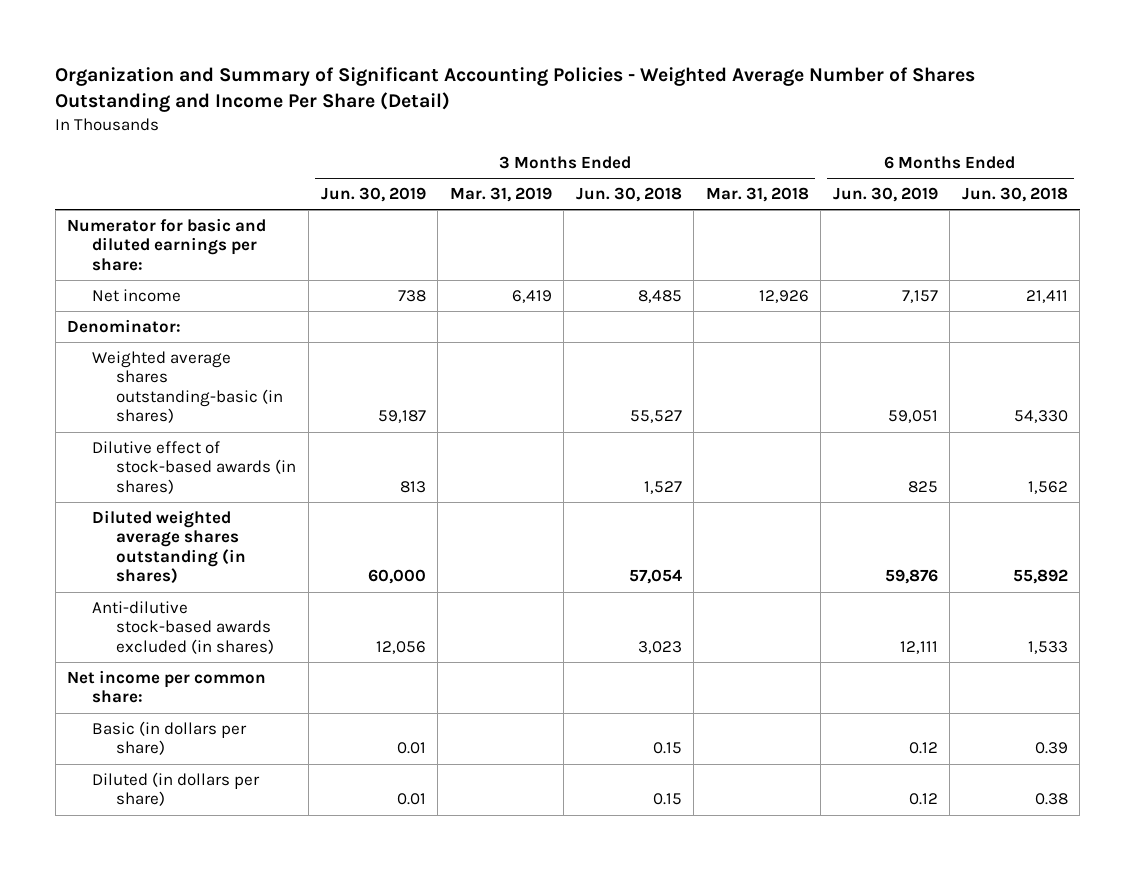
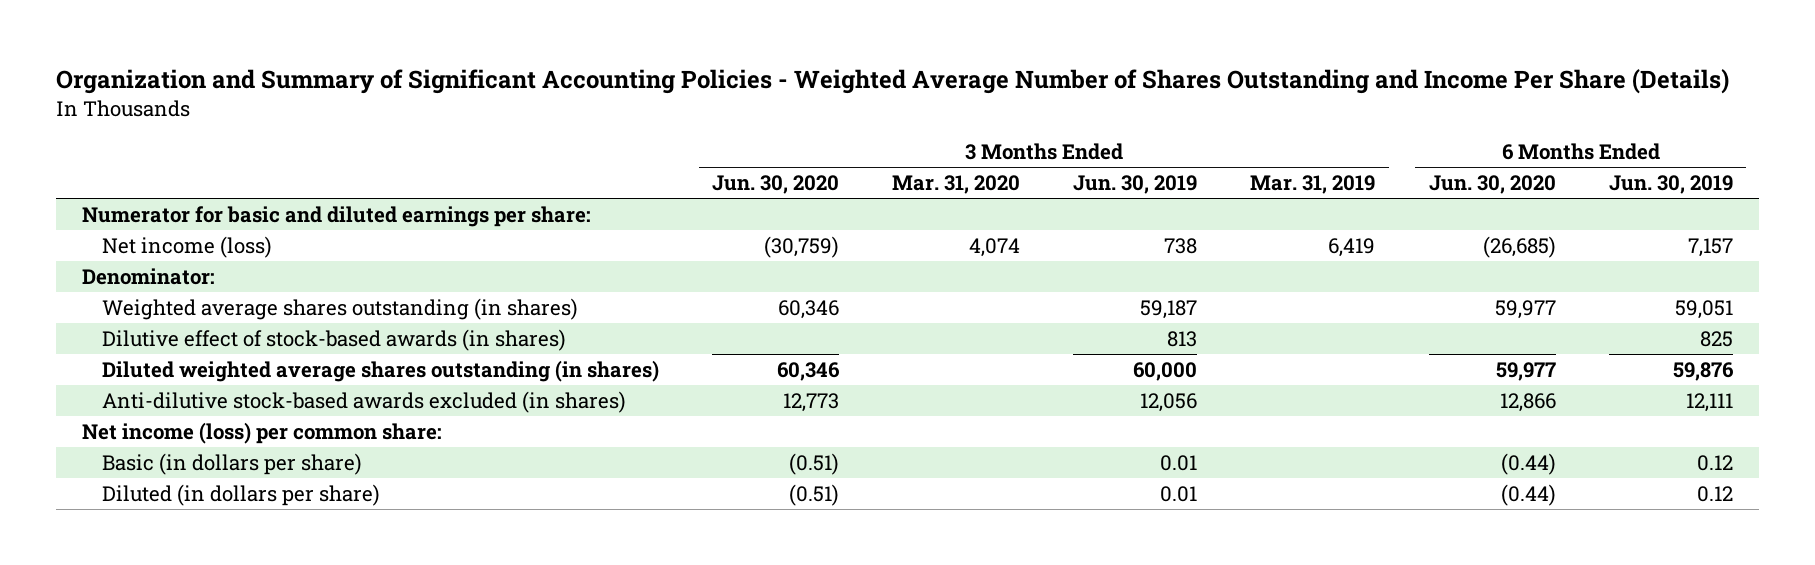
[55,67,976,113] Organization and Summary of Significant Accounting Policies - Weighted Average Number of Shares Outstanding and Income Per Share (Detail) -> [55,69,1729,95] Organization and Summary of Significant Accounting Policies - Weighted Average Number of Shares Outstanding and Income Per Share (Details)
[575,187,682,203] Jun. 30, 2018 -> none
[705,187,809,203] Mar. 31, 2018 -> none
[961,187,1068,203] Jun. 30, 2018 -> none
none -> [712,175,840,195] Jun. 30, 2020
none -> [892,175,1021,195] Mar. 31, 2020
none -> [1428,175,1556,195] Jun. 30, 2020
[91,288,181,302] Net income -> [102,235,273,258] Net income (loss)
[91,350,284,424] Weighted average shares outstanding-basic (in shares) -> [102,297,579,320] Weighted average shares outstanding (in shares)
[67,669,267,704] Net income per common share: -> [82,421,443,444] Net income (loss) per common share:

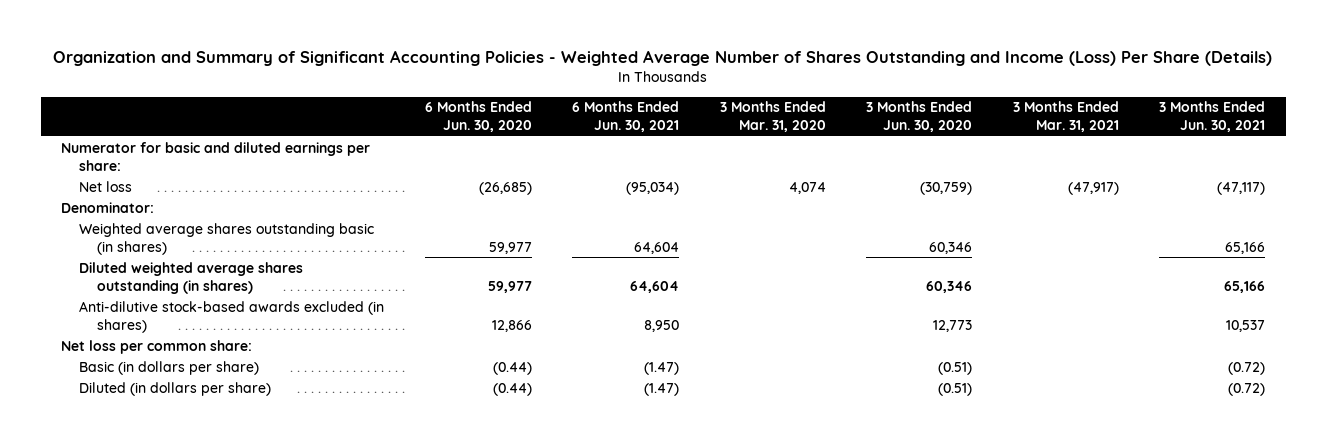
[55,69,1729,95] Organization and Summary of Significant Accounting Policies - Weighted Average Number of Shares Outstanding and Income Per Share (Details) -> [53,50,1273,67] Organization and Summary of Significant Accounting Policies - Weighted Average Number of Shares Outstanding and Income (Loss) Per Share (Details)
[1073,175,1198,195] Jun. 30, 2019 -> none
[1250,175,1376,195] Mar. 31, 2019 -> none
[1608,175,1733,195] Jun. 30, 2019 -> none
none -> [572,101,680,133] 6 Months Ended Jun. 30, 2021
none -> [1012,101,1119,133] 3 Months Ended Mar. 31, 2021
none -> [1159,101,1266,133] 3 Months Ended Jun. 30, 2021
[102,235,273,258] Net income (loss) -> [79,180,133,192] Net loss
[102,328,567,351] Dilutive effect of stock-based awards (in shares) -> none
[102,297,579,320] Weighted average shares outstanding (in shares) -> [79,222,375,255] Weighted average shares outstanding basic (in shares)
[82,421,443,444] Net income (loss) per common share: -> [61,339,253,354] Net loss per common share:

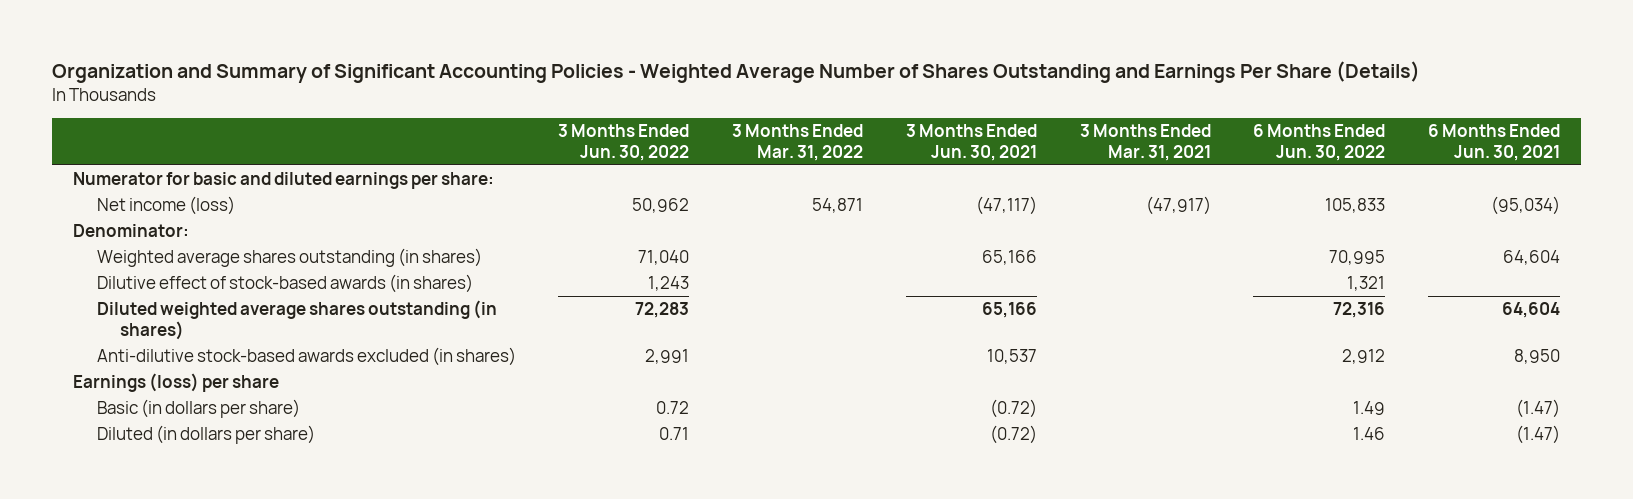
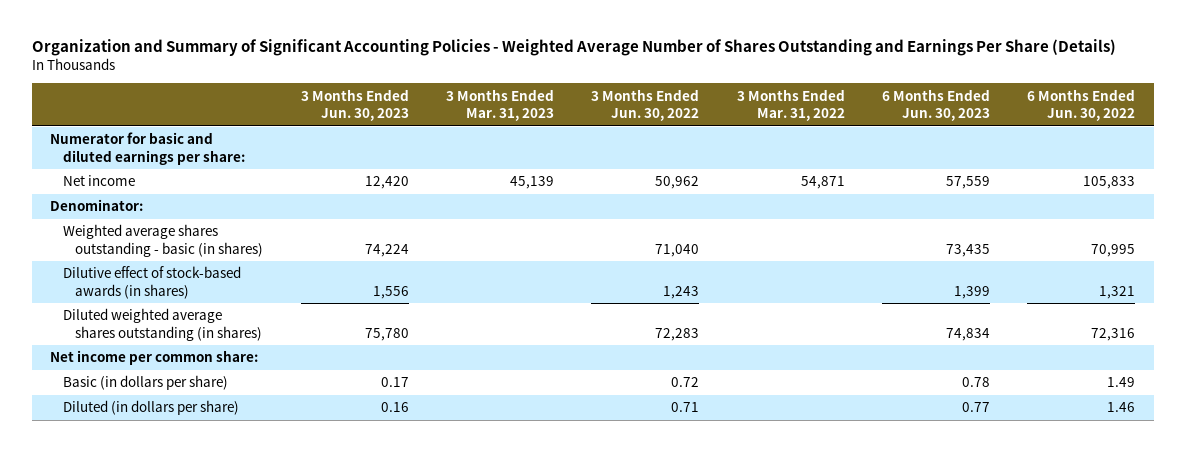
[905,124,1037,161] 3 Months Ended Jun. 30, 2021 -> none
[1079,124,1211,161] 3 Months Ended Mar. 31, 2021 -> none
[1428,124,1561,161] 6 Months Ended Jun. 30, 2021 -> none
none -> [300,88,409,122] 3 Months Ended Jun. 30, 2023
none -> [445,88,554,122] 3 Months Ended Mar. 31, 2023
none -> [881,88,990,122] 6 Months Ended Jun. 30, 2023
[96,196,235,216] Net income (loss) -> [62,175,135,187] Net income
[96,248,482,268] Weighted average shares outstanding (in shares) -> [62,224,264,257] Weighted average shares outstanding - basic (in shares)
[96,347,516,367] Anti-dilutive stock-based awards excluded (in shares) -> none
[73,373,280,393] Earnings (loss) per share -> [50,350,259,366] Net income per common share:

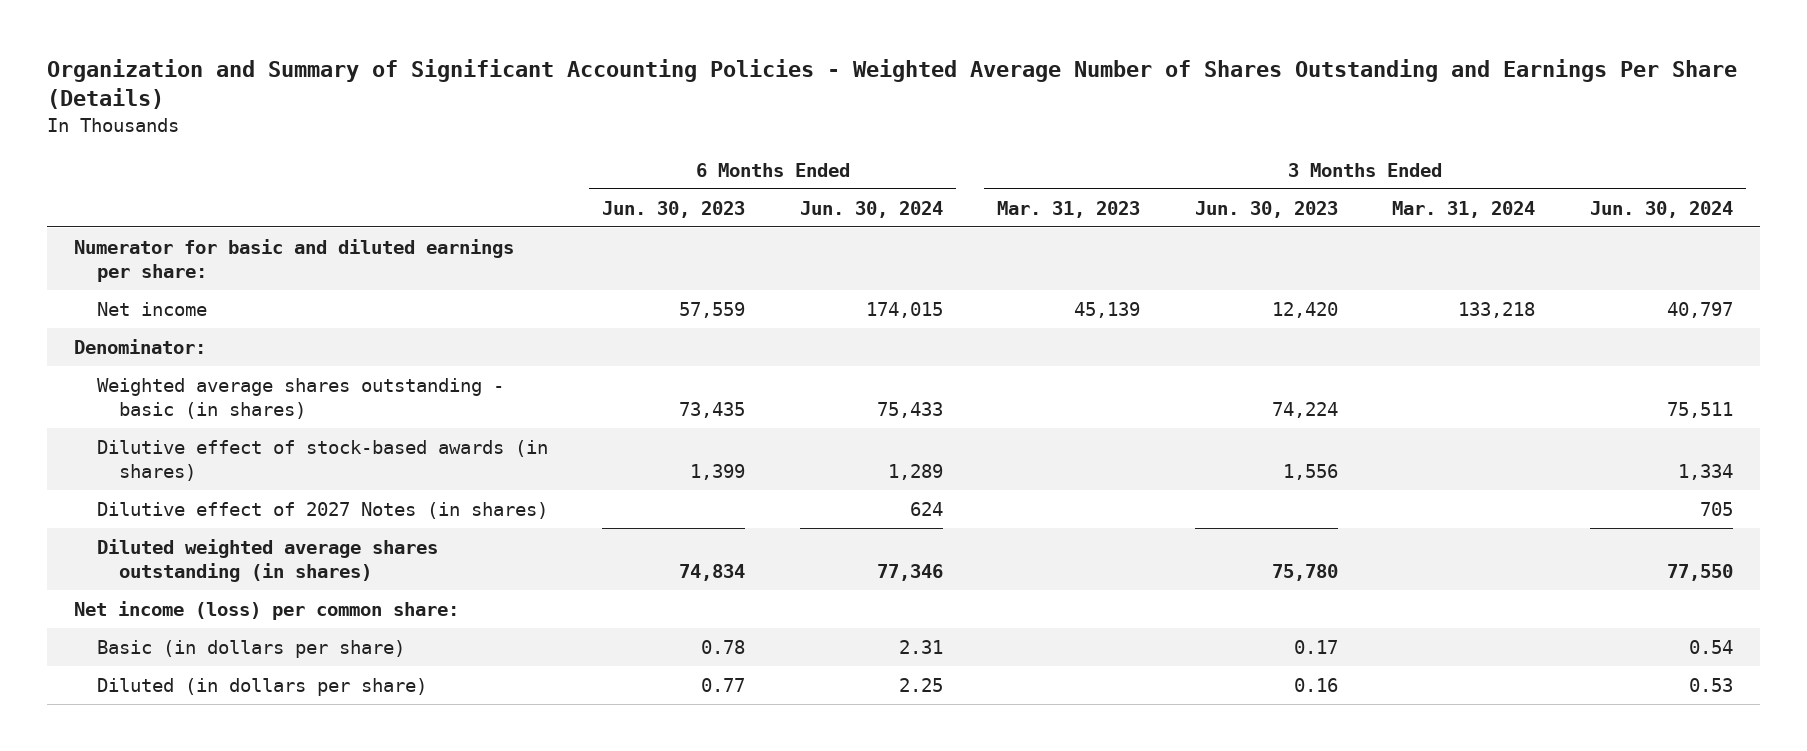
[591,88,700,122] 3 Months Ended Jun. 30, 2022 -> none
[736,88,845,122] 3 Months Ended Mar. 31, 2022 -> none
[1027,88,1136,122] 6 Months Ended Jun. 30, 2022 -> none
none -> [799,200,943,218] Jun. 30, 2024
none -> [1392,200,1536,218] Mar. 31, 2024
none -> [1589,200,1733,218] Jun. 30, 2024
none -> [96,501,548,519] Dilutive effect of 2027 Notes (in shares)
[50,350,259,366] Net income per common share: -> [74,600,460,620] Net income (loss) per common share:

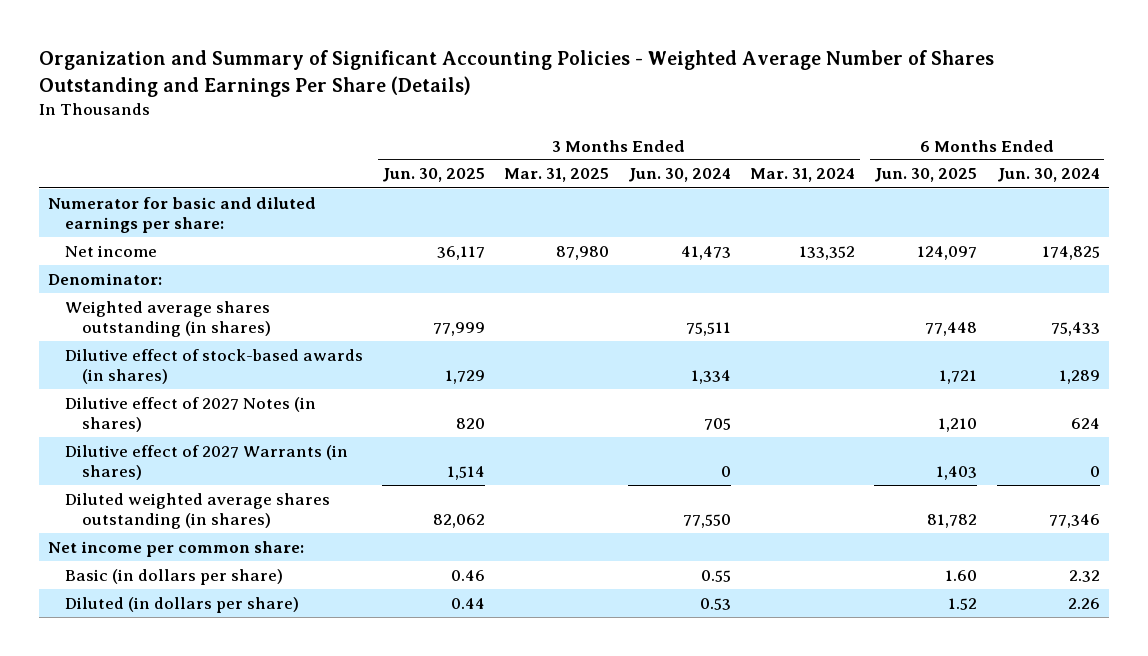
[602,200,746,218] Jun. 30, 2023 -> none
[997,200,1141,218] Mar. 31, 2023 -> none
[1194,200,1338,218] Jun. 30, 2023 -> none
none -> [382,168,486,183] Jun. 30, 2025
none -> [504,168,610,183] Mar. 31, 2025
none -> [874,168,978,183] Jun. 30, 2025
[865,301,943,318] 174,015 -> [1041,245,1100,260] 174,825
[1458,301,1536,318] 133,218 -> [799,245,856,260] 133,352
[1666,301,1733,318] 40,797 -> [681,245,732,260] 41,473
[96,377,504,420] Weighted average shares outstanding - basic (in shares) -> [65,300,272,337] Weighted average shares outstanding (in shares)
none -> [65,444,349,480] Dilutive effect of 2027 Warrants (in shares)
[74,600,460,620] Net income (loss) per common share: -> [48,540,305,557] Net income per common share:
[898,639,943,654] 2.31 -> [1068,569,1100,582] 2.32
[1688,639,1733,654] 0.54 -> [701,569,732,582] 0.55
[898,677,943,692] 2.25 -> [1067,597,1100,609] 2.26

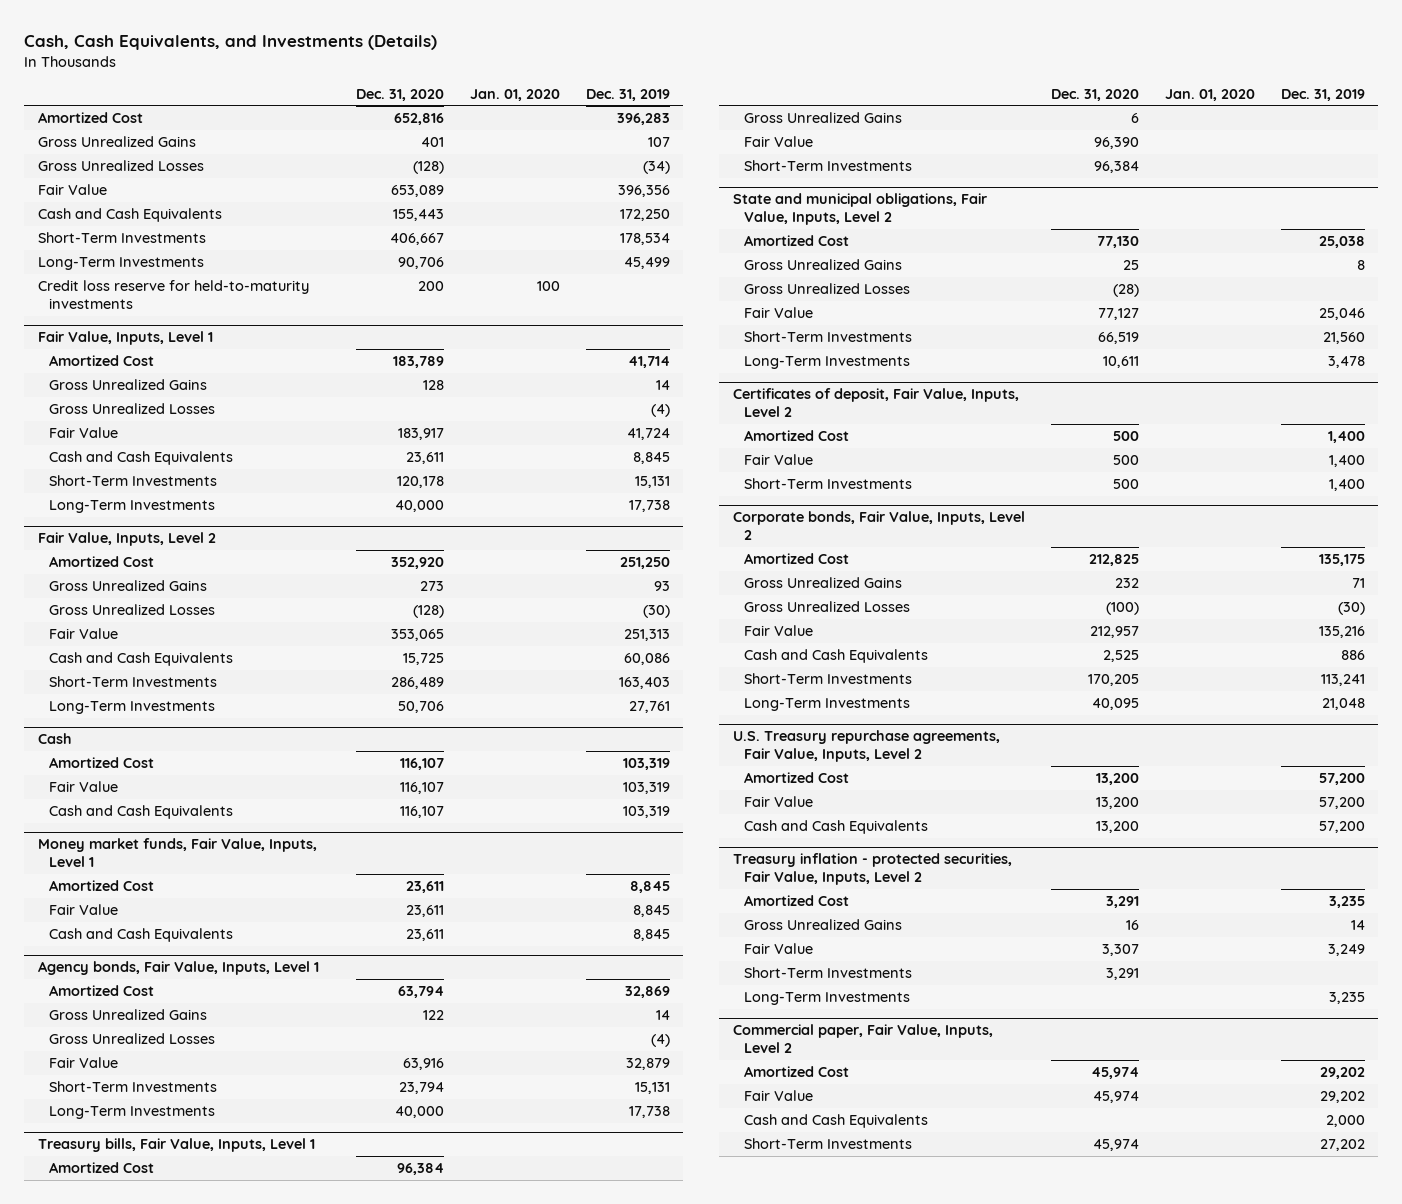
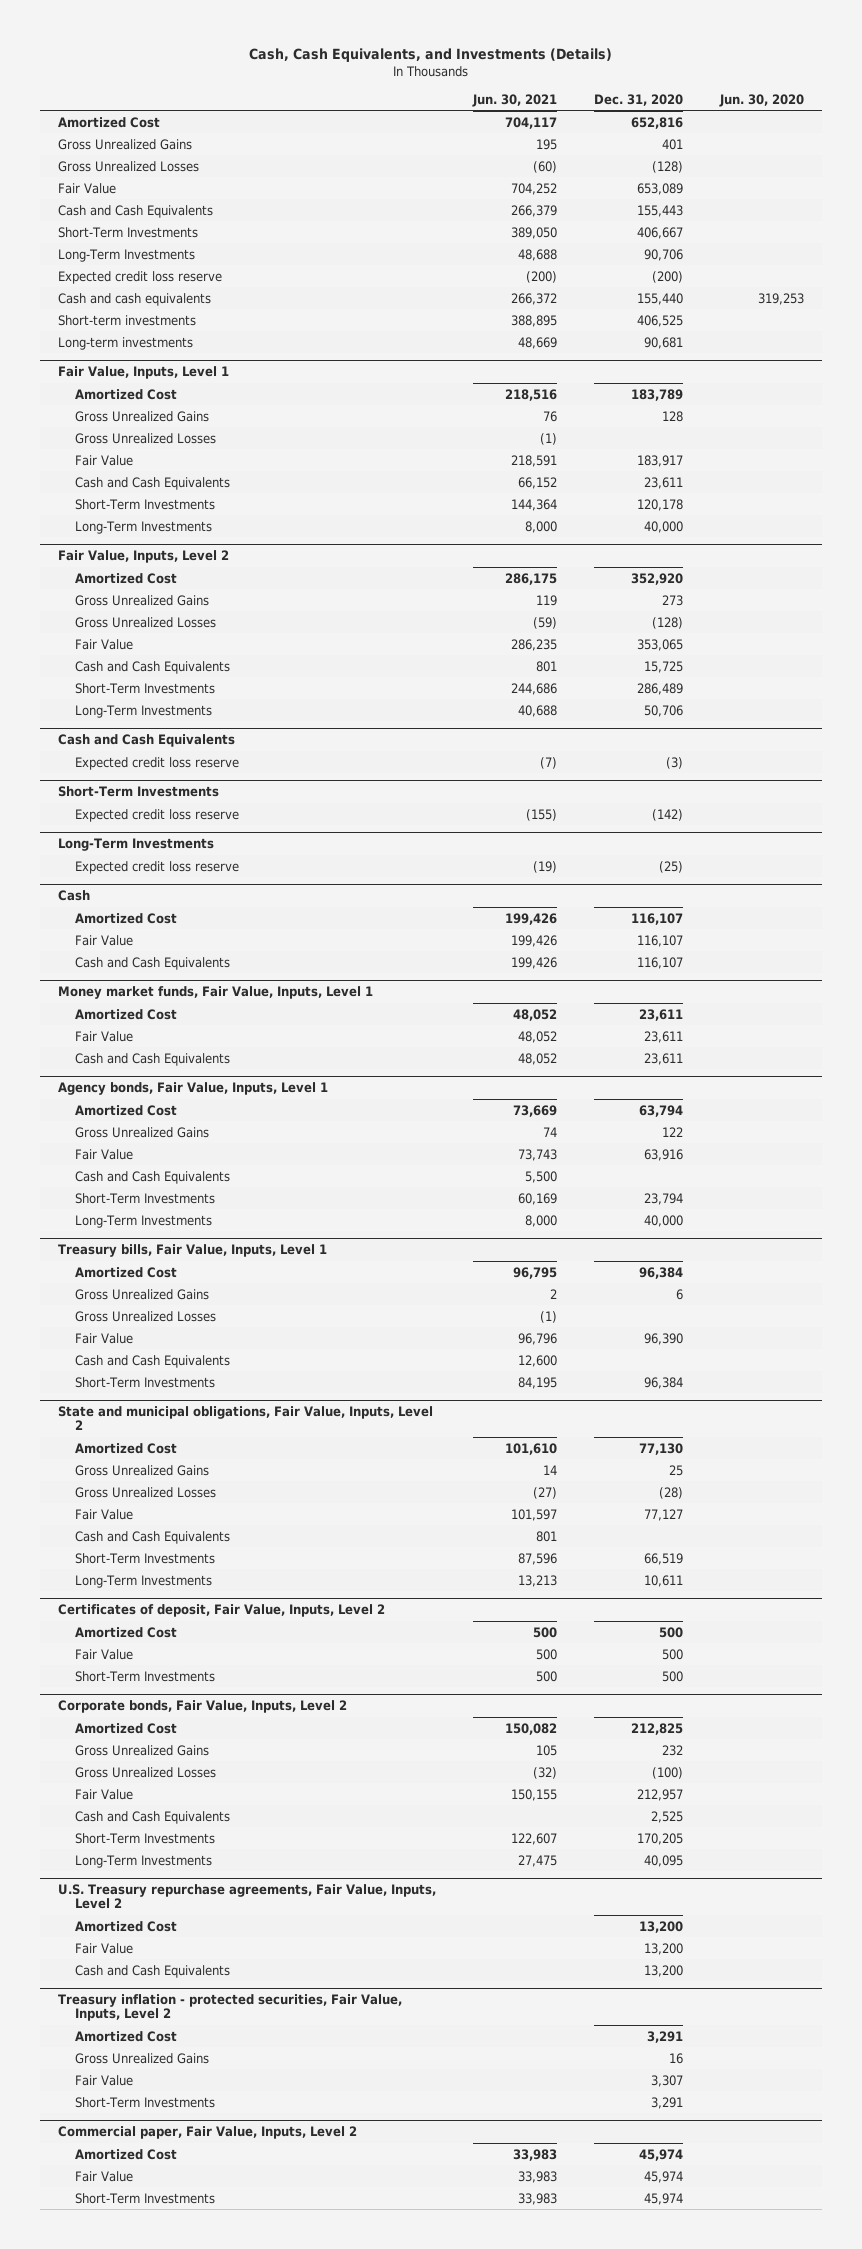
[469,88,560,101] Jan. 01, 2020 -> none
[585,88,670,101] Dec. 31, 2019 -> none
none -> [472,93,558,107] Jun. 30, 2021
none -> [718,93,804,107] Jun. 30, 2020
[37,280,309,310] Credit loss reserve for held-to-maturity investments -> [58,270,223,284] Expected credit loss reserve
[417,281,444,292] 200 -> [651,270,683,283] (200)
none -> [58,292,212,306] Cash and cash equivalents
none -> [58,314,197,326] Short-term investments
none -> [58,336,194,350] Long-term investments
none -> [58,733,236,747] Cash and Cash Equivalents
none -> [74,756,239,770] Expected credit loss reserve
none -> [58,785,220,797] Short-Term Investments
none -> [74,808,239,822] Expected credit loss reserve
none -> [58,837,215,851] Long-Term Investments
none -> [74,860,239,874] Expected credit loss reserve
[49,1033,216,1045] Gross Unrealized Losses -> none
none -> [74,1170,230,1184] Cash and Cash Equivalents
none -> [74,1310,216,1322] Gross Unrealized Losses
none -> [74,1354,230,1368] Cash and Cash Equivalents
none -> [74,1530,230,1544] Cash and Cash Equivalents
[744,992,911,1006] Long-Term Investments -> none
[744,1114,929,1129] Cash and Cash Equivalents -> none

